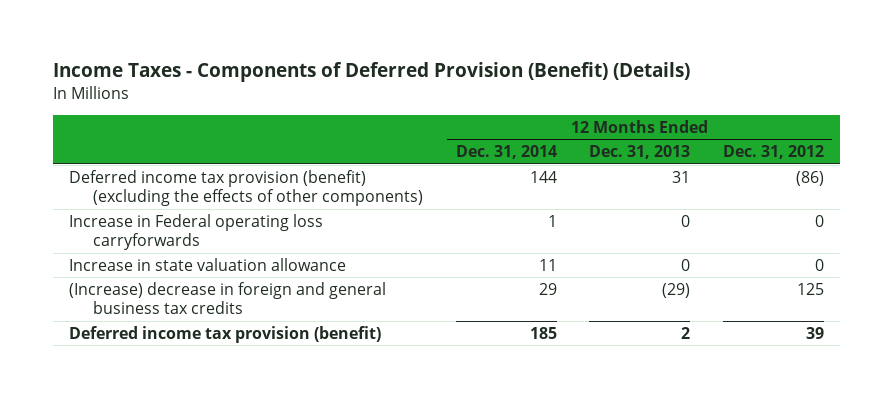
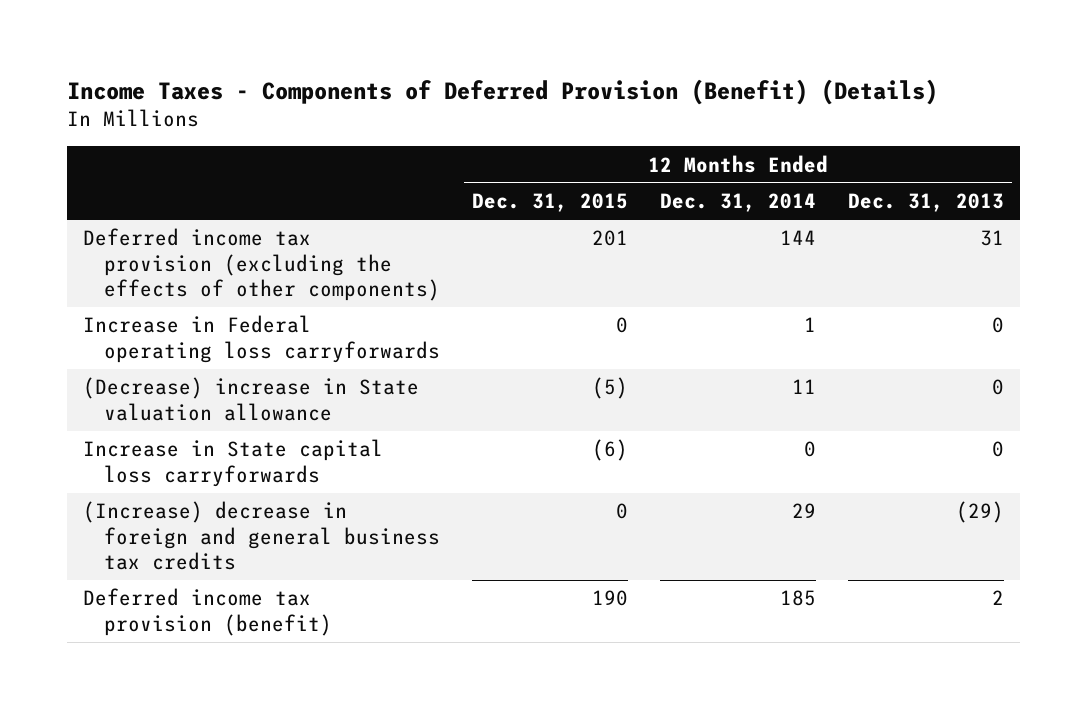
[722,145,824,160] Dec. 31, 2012 -> none
none -> [472,193,629,213] Dec. 31, 2015
[68,169,424,207] Deferred income tax provision (benefit) (excluding the effects of other components) -> [83,228,441,302] Deferred income tax provision (excluding the effects of other components)
[68,257,346,271] Increase in state valuation allowance -> [83,377,420,421] (Decrease) increase in State valuation allowance
none -> [83,439,384,487] Increase in State capital loss carryforwards

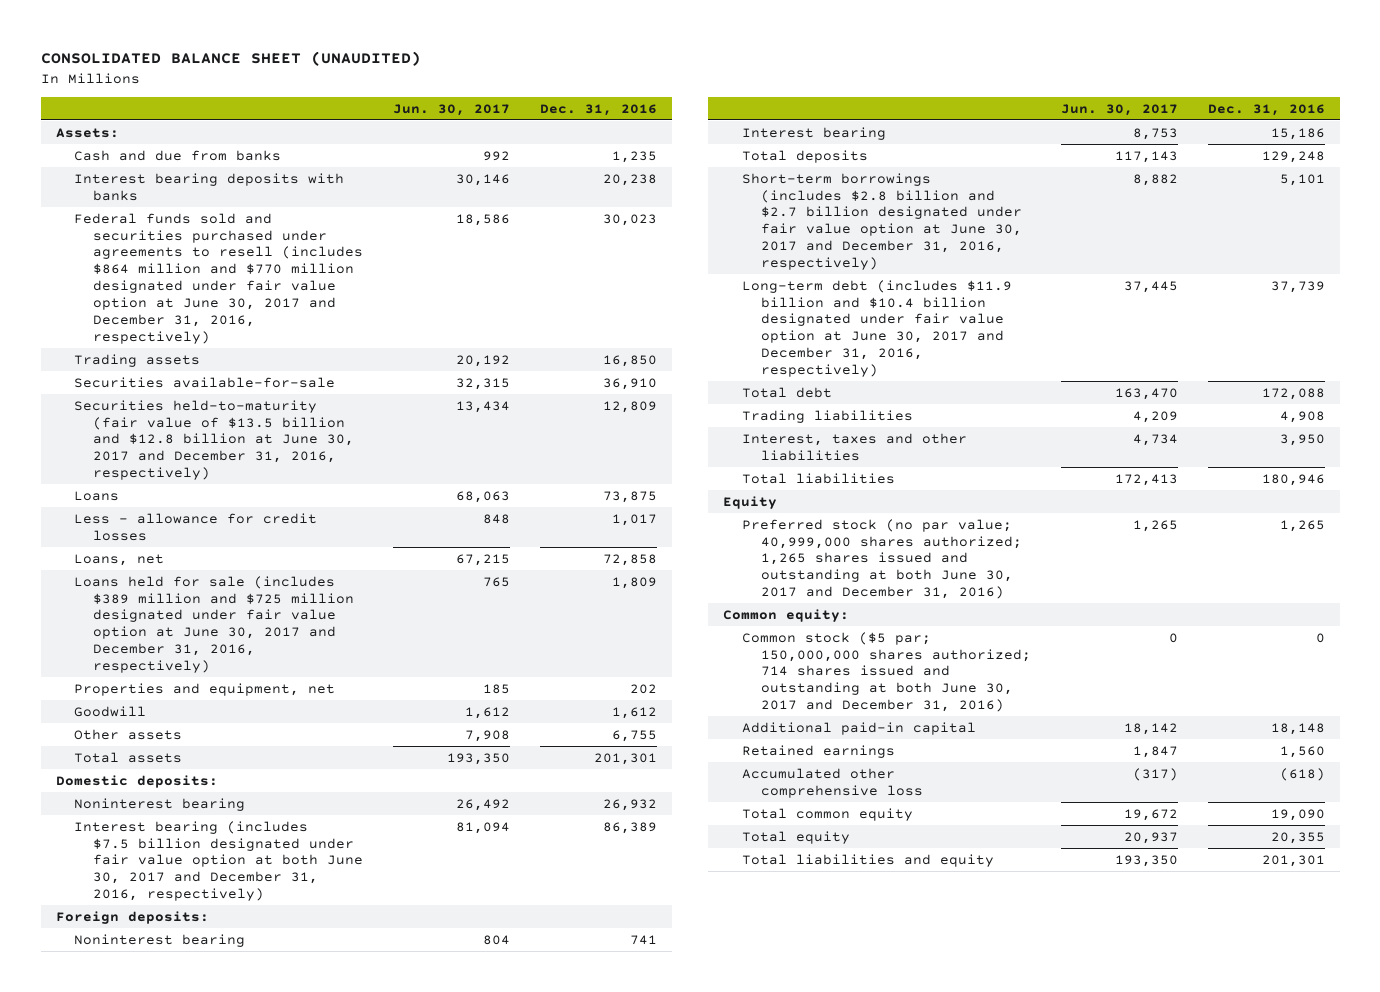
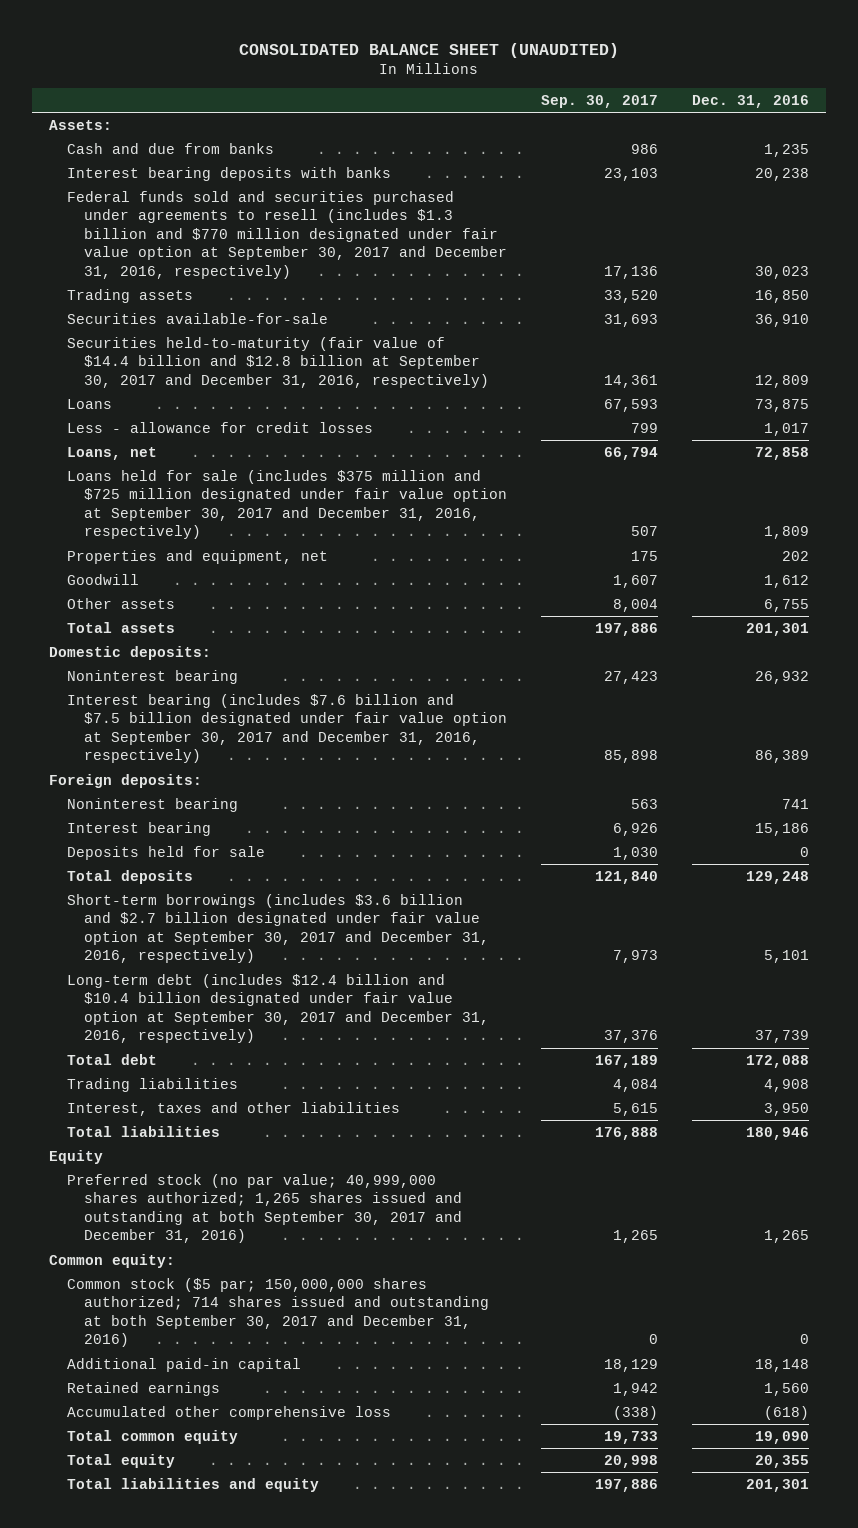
[393,103,511,116] Jun. 30, 2017 -> none
none -> [540,95,658,109] Sep. 30, 2017
[74,212,364,344] Federal funds sold and securities purchased under agreements to resell (includes $864 million and $770 million designated under fair value option at June 30, 2017 and December 31, 2016, respectively) -> [66,190,508,279] Federal funds sold and securities purchased under agreements to resell (includes $1.3 billion and $770 million designated under fair value option at September 30, 2017 and December 31, 2016, respectively)
[74,399,355,481] Securities held-to-maturity (fair value of $13.5 billion and $12.8 billion at June 30, 2017 and December 31, 2016, respectively) -> [66,336,490,388] Securities held-to-maturity (fair value of $14.4 billion and $12.8 billion at September 30, 2017 and December 31, 2016, respectively)
[74,575,355,673] Loans held for sale (includes $389 million and $725 million designated under fair value option at June 30, 2017 and December 31, 2016, respectively) -> [66,469,508,540] Loans held for sale (includes $375 million and $725 million designated under fair value option at September 30, 2017 and December 31, 2016, respectively)
[74,820,364,902] Interest bearing (includes $7.5 billion designated under fair value option at both June 30, 2017 and December 31, 2016, respectively) -> [66,693,508,764] Interest bearing (includes $7.6 billion and $7.5 billion designated under fair value option at September 30, 2017 and December 31, 2016, respectively)
none -> [66,845,265,860] Deposits held for sale
[741,172,1022,270] Short-term borrowings (includes $2.8 billion and $2.7 billion designated under fair value option at June 30, 2017 and December 31, 2016, respectively) -> [66,893,490,964] Short-term borrowings (includes $3.6 billion and $2.7 billion designated under fair value option at September 30, 2017 and December 31, 2016, respectively)
[741,279,1012,377] Long-term debt (includes $11.9 billion and $10.4 billion designated under fair value option at June 30, 2017 and December 31, 2016, respectively) -> [66,973,490,1044] Long-term debt (includes $12.4 billion and $10.4 billion designated under fair value option at September 30, 2017 and December 31, 2016, respectively)
[741,518,1022,600] Preferred stock (no par value; 40,999,000 shares authorized; 1,265 shares issued and outstanding at both June 30, 2017 and December 31, 2016) -> [66,1173,463,1244] Preferred stock (no par value; 40,999,000 shares authorized; 1,265 shares issued and outstanding at both September 30, 2017 and December 31, 2016)
[741,631,1031,713] Common stock ($5 par; 150,000,000 shares authorized; 714 shares issued and outstanding at both June 30, 2017 and December 31, 2016) -> [66,1277,490,1348] Common stock ($5 par; 150,000,000 shares authorized; 714 shares issued and outstanding at both September 30, 2017 and December 31, 2016)

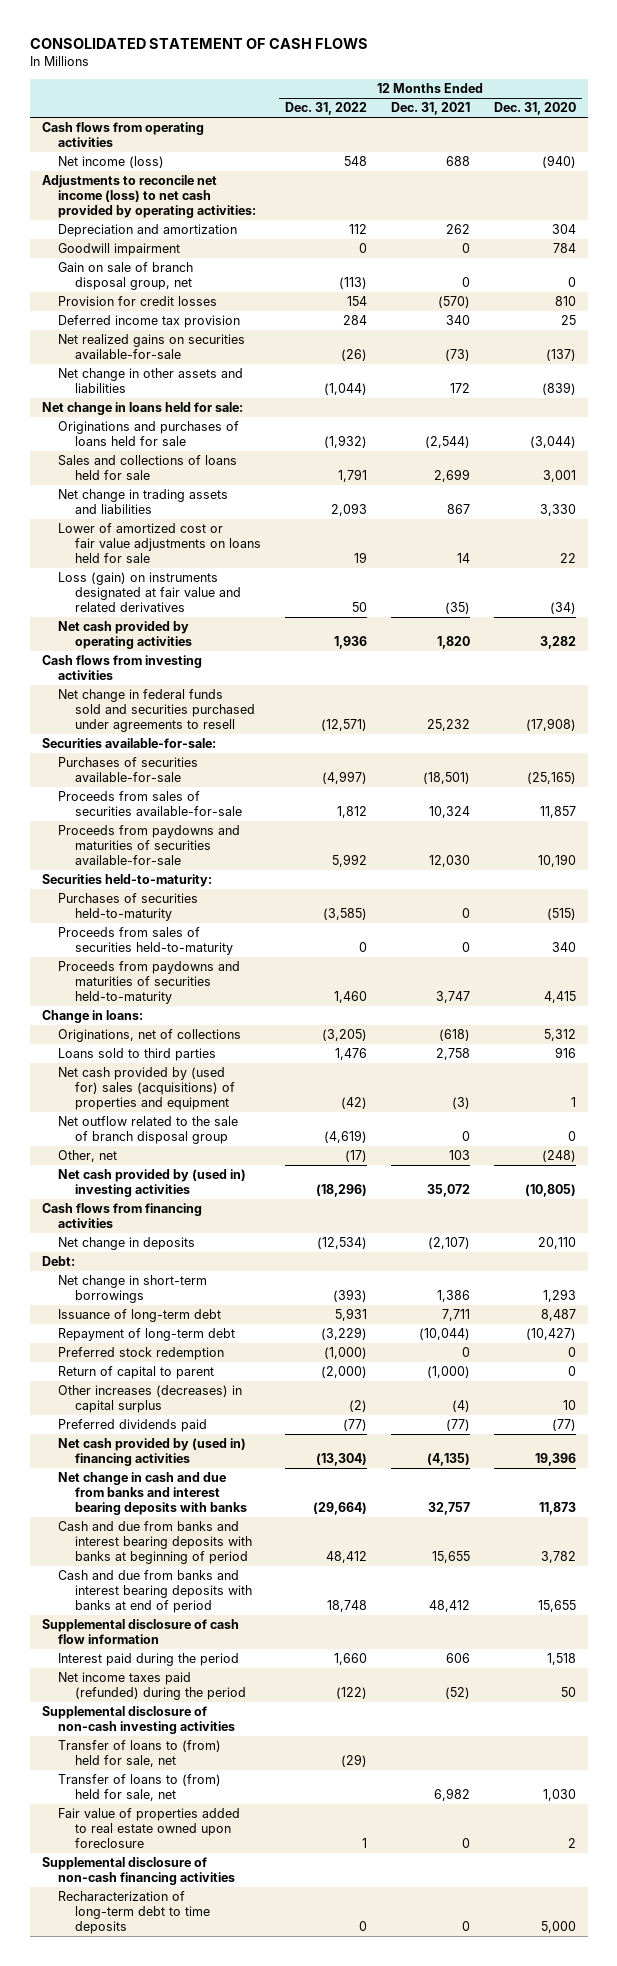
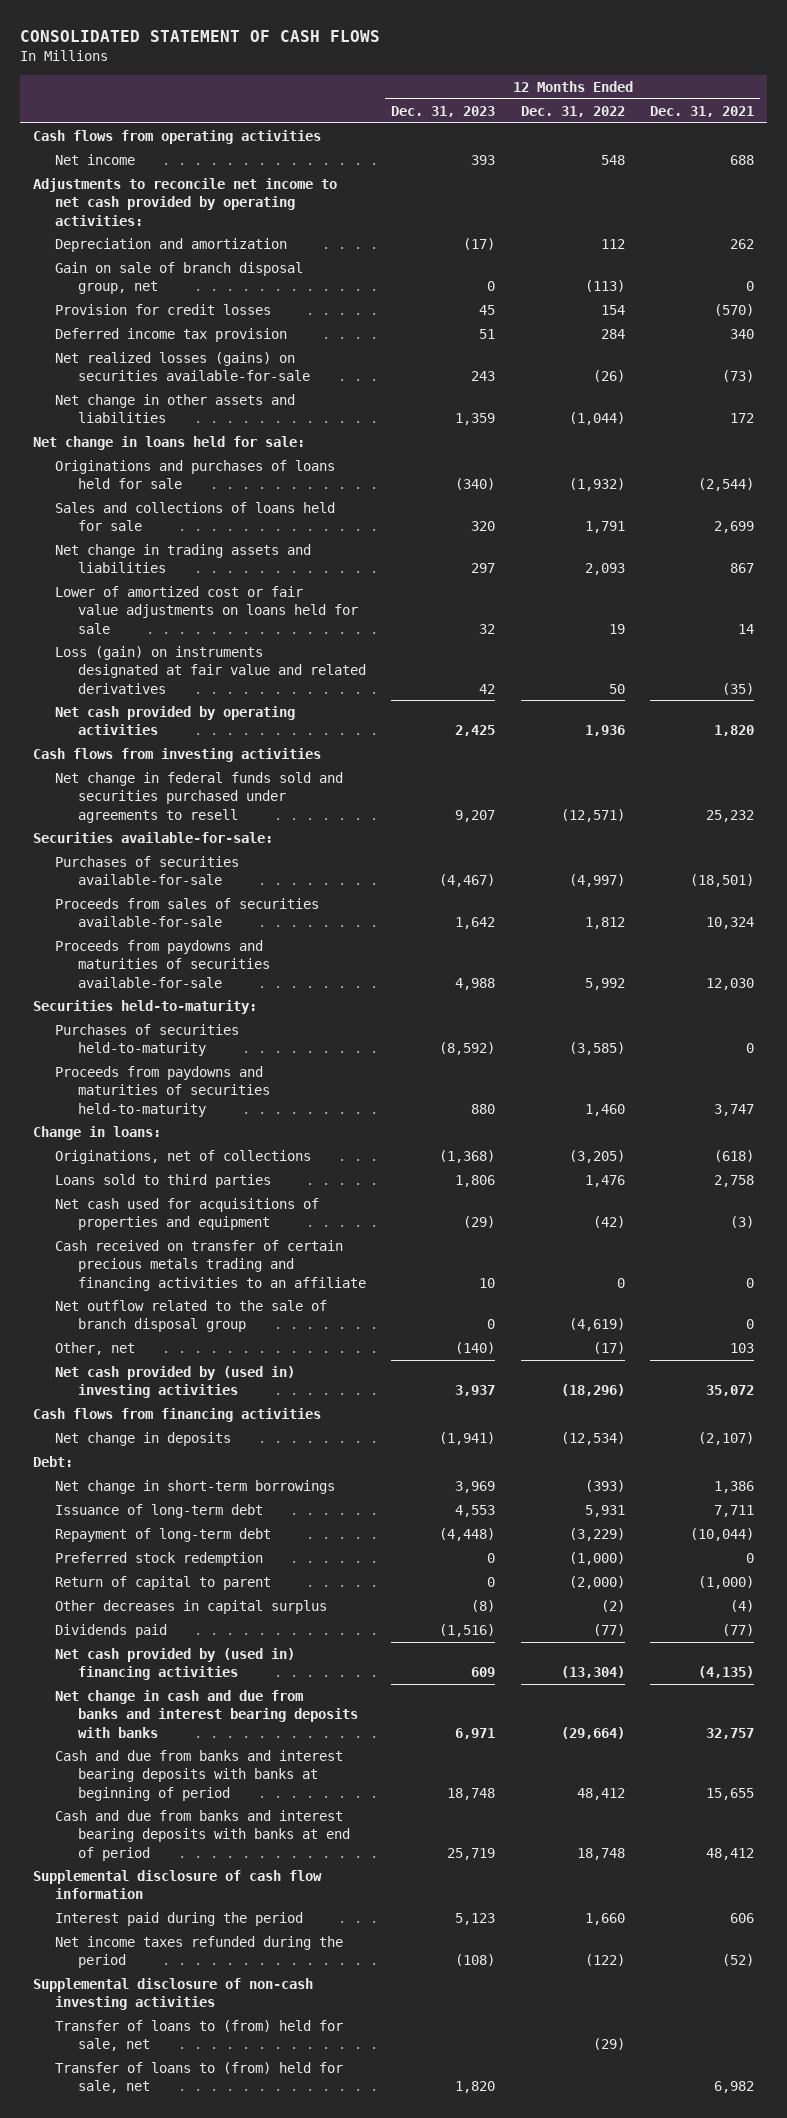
[493,102,576,116] Dec. 31, 2020 -> none
none -> [391,105,496,117] Dec. 31, 2023
[58,156,165,169] Net income (loss) -> [55,154,136,166] Net income
[41,175,257,218] Adjustments to reconcile net income (loss) to net cash provided by operating activities: -> [32,178,337,226] Adjustments to reconcile net income to net cash provided by operating activities:
[58,243,181,257] Goodwill impairment -> none
[58,334,246,359] Net realized gains on securities available-for-sale -> [55,352,310,382] Net realized losses (gains) on securities available-for-sale
[58,927,233,955] Proceeds from sales of securities held-to-maturity -> none
[58,1067,235,1110] Net cash provided by (used for) sales (acquisitions) of properties and equipment -> [55,1198,320,1231] Net cash used for acquisitions of properties and equipment
none -> [55,1240,366,1291] Cash received on transfer of certain precious metals trading and financing activities to an affiliate
[58,1385,243,1413] Other increases (decreases) in capital surplus -> [55,1600,328,1615] Other decreases in capital surplus
[58,1419,208,1433] Preferred dividends paid -> [55,1624,168,1639] Dividends paid
[58,1672,246,1700] Net income taxes paid (refunded) during the period -> [55,1936,344,1969] Net income taxes refunded during the period
[58,1808,241,1848] Fair value of properties added to real estate owned upon foreclosure -> none
[41,1857,236,1885] Supplemental disclosure of non-cash financing activities -> none
[58,1891,210,1934] Recharacterization of long-term debt to time deposits -> none

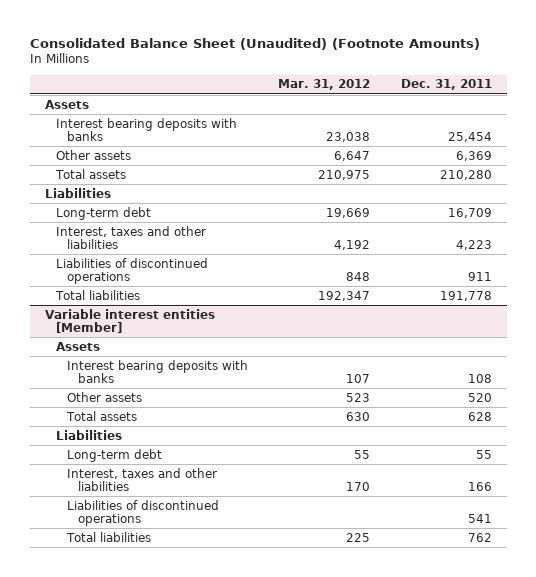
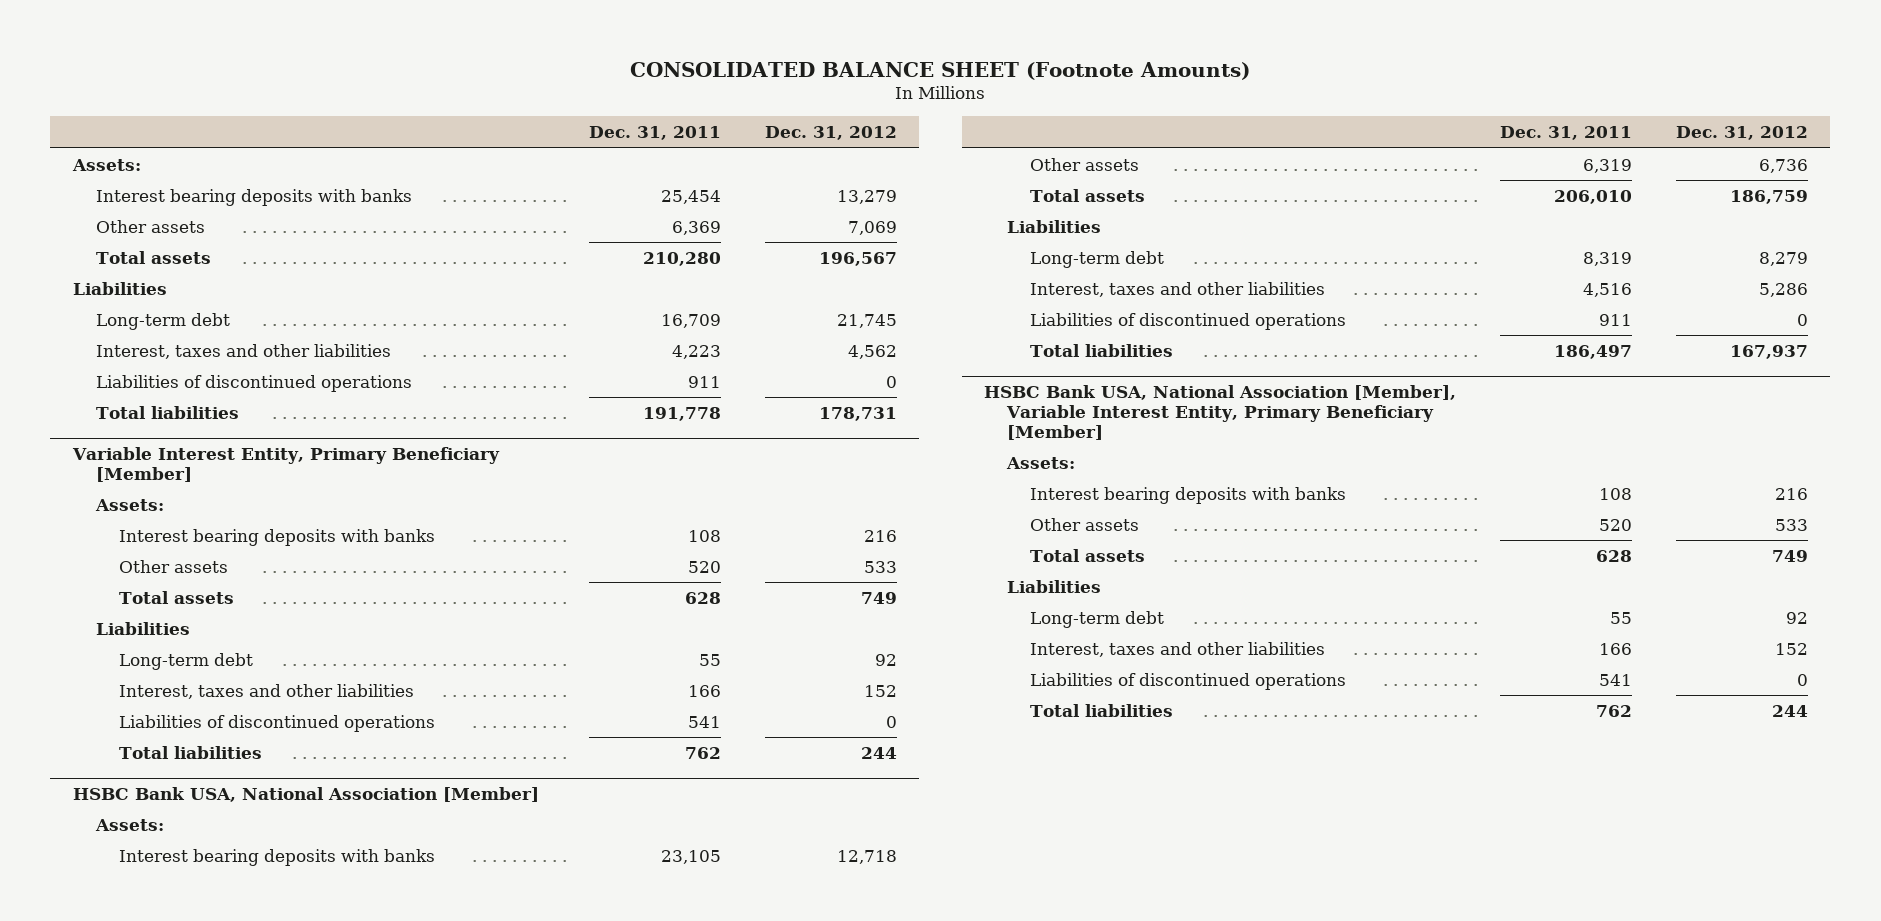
[29,37,480,50] Consolidated Balance Sheet (Unaudited) (Footnote Amounts) -> [630,61,1251,80] CONSOLIDATED BALANCE SHEET (Footnote Amounts)
[278,79,371,91] Mar. 31, 2012 -> none
none -> [765,126,898,141] Dec. 31, 2012
[44,99,89,109] Assets -> [71,158,141,171] Assets:
[44,308,215,334] Variable interest entities [Member] -> none
none -> [71,446,500,482] Variable Interest Entity, Primary Beneficiary [Member]
[55,341,100,351] Assets -> [94,498,164,511] Assets:
none -> [72,786,539,802] HSBC Bank USA, National Association [Member]
none -> [94,818,164,831] Assets:
none -> [119,848,436,866] Interest bearing deposits with banks
none -> [1030,157,1140,171] Other assets
none -> [1030,188,1146,202] Total assets
none -> [1006,219,1101,233] Liabilities
none -> [1030,250,1165,268] Long-term debt
none -> [1030,281,1326,297] Interest, taxes and other liabilities
none -> [1030,312,1347,330] Liabilities of discontinued operations
none -> [1030,343,1174,357] Total liabilities
none -> [983,384,1456,440] HSBC Bank USA, National Association [Member], Variable Interest Entity, Primary Beneficiary [Member]
none -> [1005,456,1075,469] Assets:
none -> [1030,486,1347,504] Interest bearing deposits with banks
none -> [1030,517,1140,531] Other assets
none -> [1030,548,1146,562] Total assets
none -> [1006,579,1101,593] Liabilities
none -> [1030,610,1165,628] Long-term debt
none -> [1030,641,1326,657] Interest, taxes and other liabilities
none -> [1030,672,1347,690] Liabilities of discontinued operations
none -> [1030,703,1174,717] Total liabilities

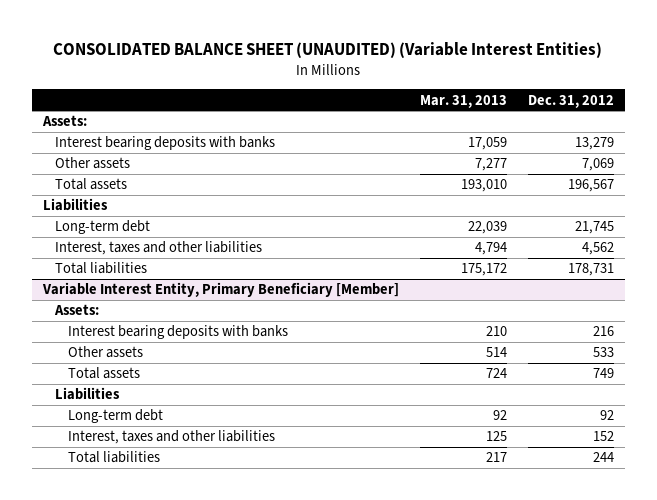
[630,61,1251,80] CONSOLIDATED BALANCE SHEET (Footnote Amounts) -> [53,41,603,58] CONSOLIDATED BALANCE SHEET (UNAUDITED) (Variable Interest Entities)
[588,126,721,141] Dec. 31, 2011 -> none
none -> [419,94,507,108] Mar. 31, 2013
[95,374,412,392] Liabilities of discontinued operations -> none
[119,714,436,732] Liabilities of discontinued operations -> none
[72,786,539,802] HSBC Bank USA, National Association [Member] -> none
[94,818,164,831] Assets: -> none
[119,848,436,866] Interest bearing deposits with banks -> none
[1030,157,1140,171] Other assets -> none
[1030,188,1146,202] Total assets -> none
[1006,219,1101,233] Liabilities -> none
[1030,250,1165,268] Long-term debt -> none
[1030,281,1326,297] Interest, taxes and other liabilities -> none
[1030,312,1347,330] Liabilities of discontinued operations -> none
[1030,343,1174,357] Total liabilities -> none
[983,384,1456,440] HSBC Bank USA, National Association [Member], Variable Interest Entity, Primary Beneficiary [Member] -> none
[1005,456,1075,469] Assets: -> none
[1030,486,1347,504] Interest bearing deposits with banks -> none
[1030,517,1140,531] Other assets -> none
[1030,548,1146,562] Total assets -> none
[1006,579,1101,593] Liabilities -> none
[1030,610,1165,628] Long-term debt -> none
[1030,641,1326,657] Interest, taxes and other liabilities -> none
[1030,672,1347,690] Liabilities of discontinued operations -> none
[1030,703,1174,717] Total liabilities -> none

